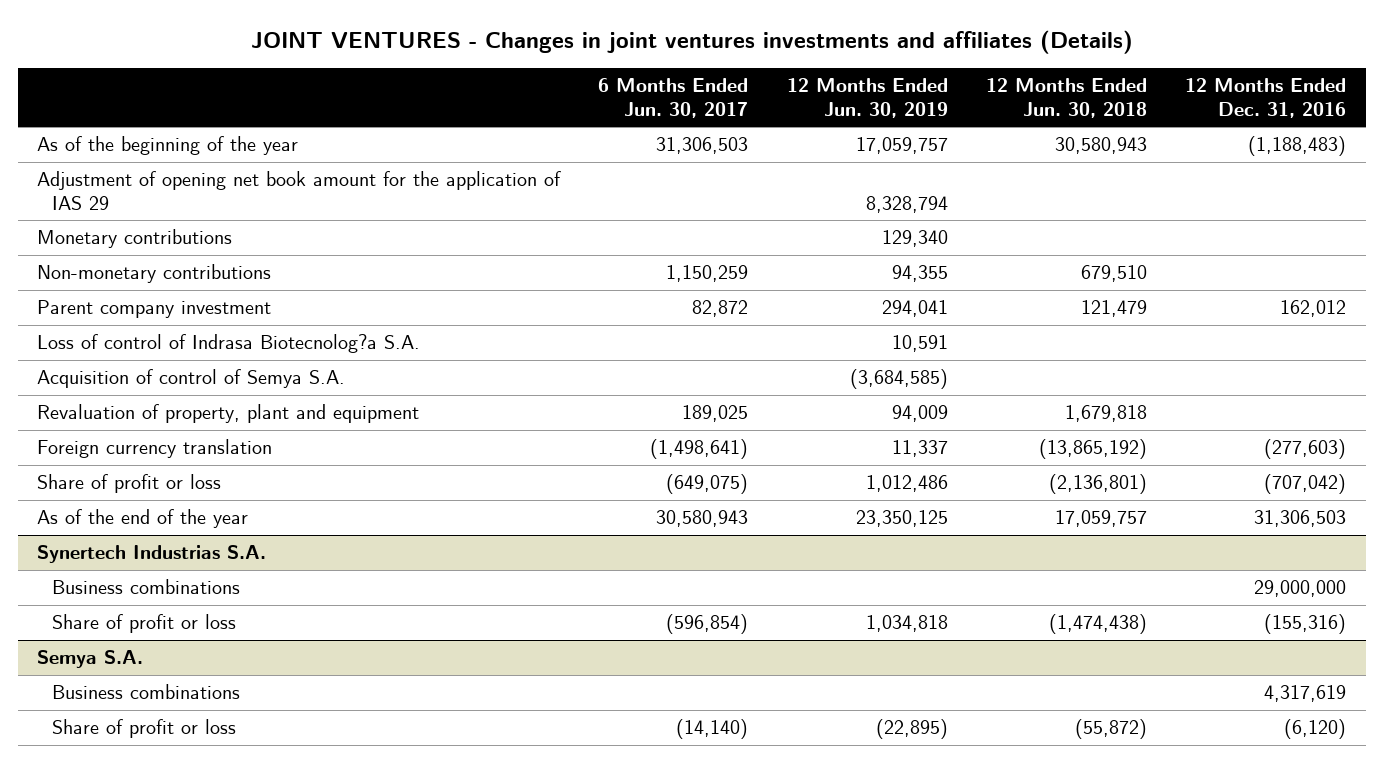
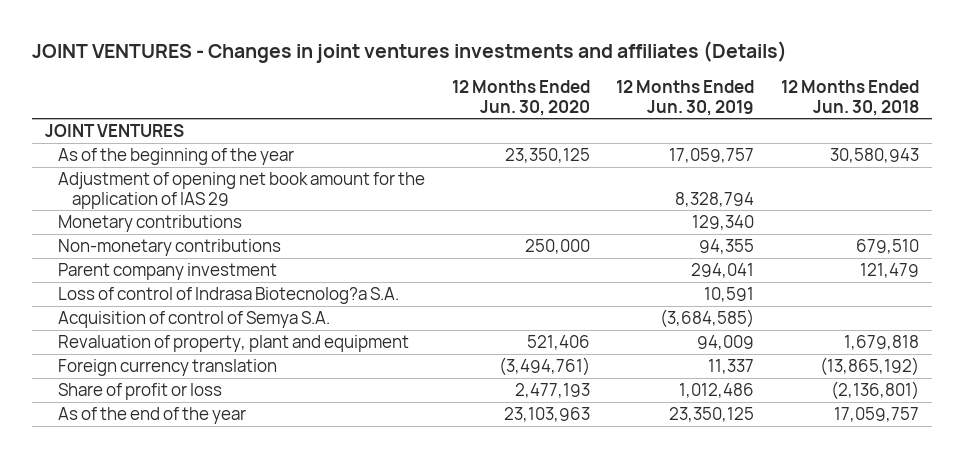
[598,78,749,118] 6 Months Ended Jun. 30, 2017 -> none
[1185,78,1347,118] 12 Months Ended Dec. 31, 2016 -> none
none -> [451,80,590,116] 12 Months Ended Jun. 30, 2020
none -> [44,124,184,138] JOINT VENTURES
[36,545,266,564] Synertech Industrias S.A. -> none
[52,579,241,595] Business combinations -> none
[52,614,237,634] Share of profit or loss -> none
[36,650,143,669] Semya S.A. -> none
[52,684,241,700] Business combinations -> none
[52,719,237,739] Share of profit or loss -> none

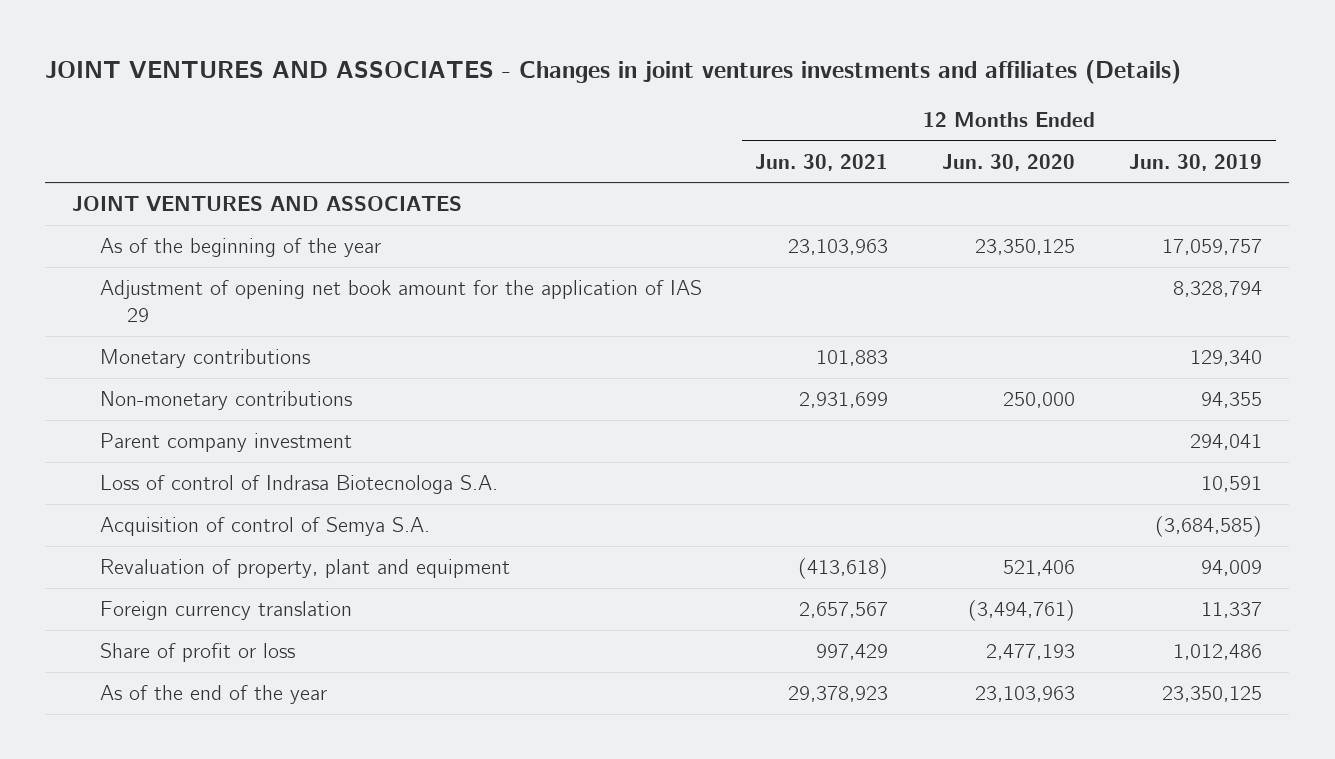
[31,41,787,64] JOINT VENTURES - Changes in joint ventures investments and affiliates (Details) -> [45,59,1182,84] JOINT VENTURES AND ASSOCIATES - Changes in joint ventures investments and affiliates (Details)
[780,80,919,116] 12 Months Ended Jun. 30, 2018 -> none
none -> [755,153,889,171] Jun. 30, 2021
[44,124,184,138] JOINT VENTURES -> [72,196,463,212] JOINT VENTURES AND ASSOCIATES
[58,287,400,305] Loss of control of Indrasa Biotecnolog?a S.A. -> [99,475,498,495] Loss of control of Indrasa Biotecnologa S.A.

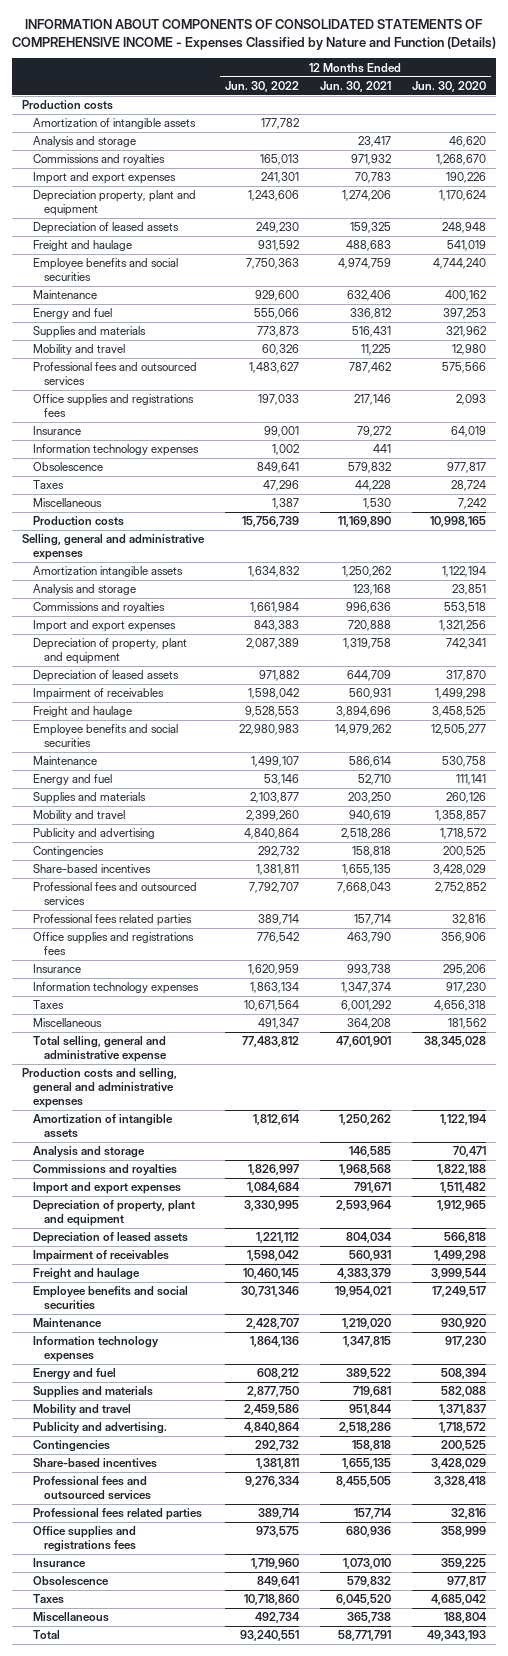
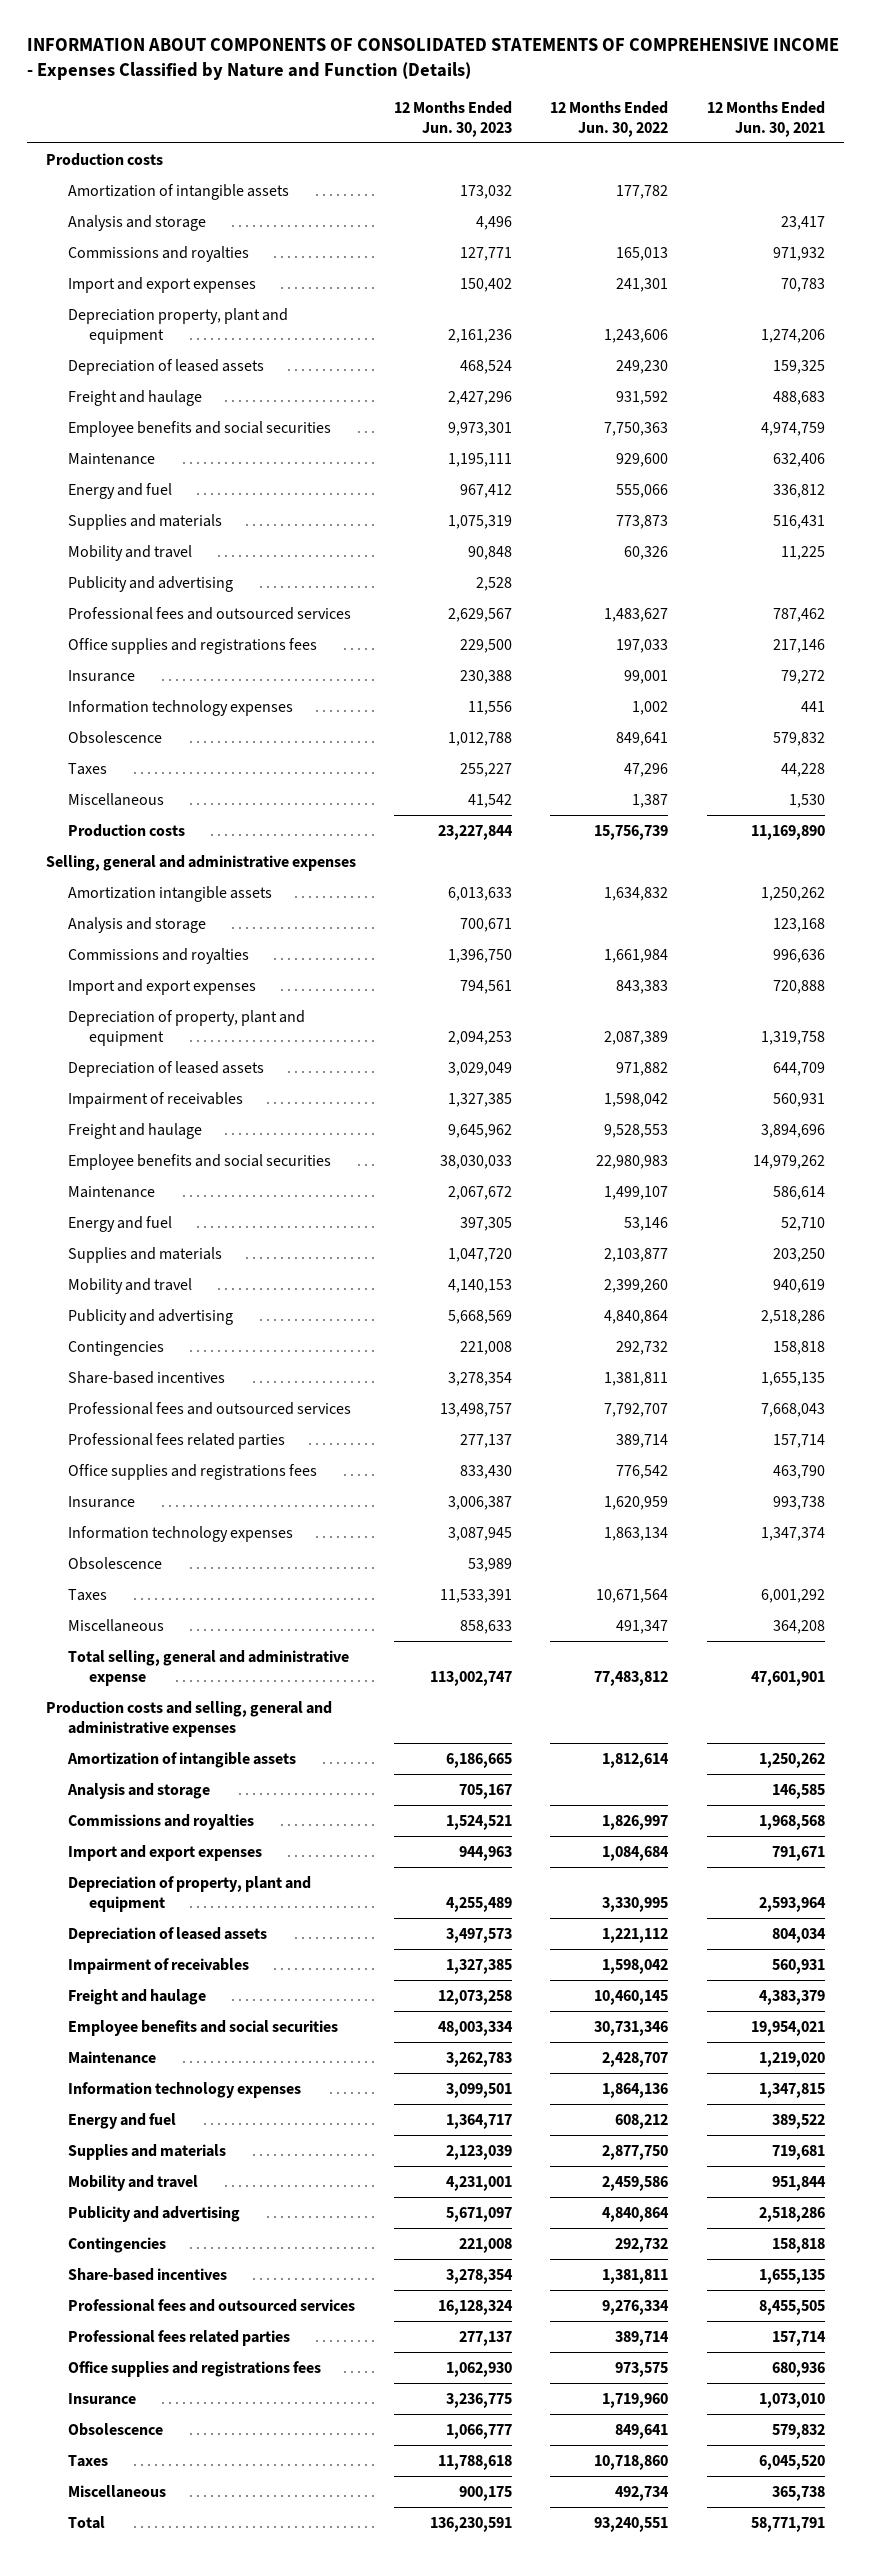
[411,80,486,92] Jun. 30, 2020 -> none
none -> [394,100,513,137] 12 Months Ended Jun. 30, 2023
none -> [67,575,233,592] Publicity and advertising
none -> [67,1556,162,1570] Obsolescence
[33,1422,168,1435] Publicity and advertising. -> [67,2205,240,2222] Publicity and advertising

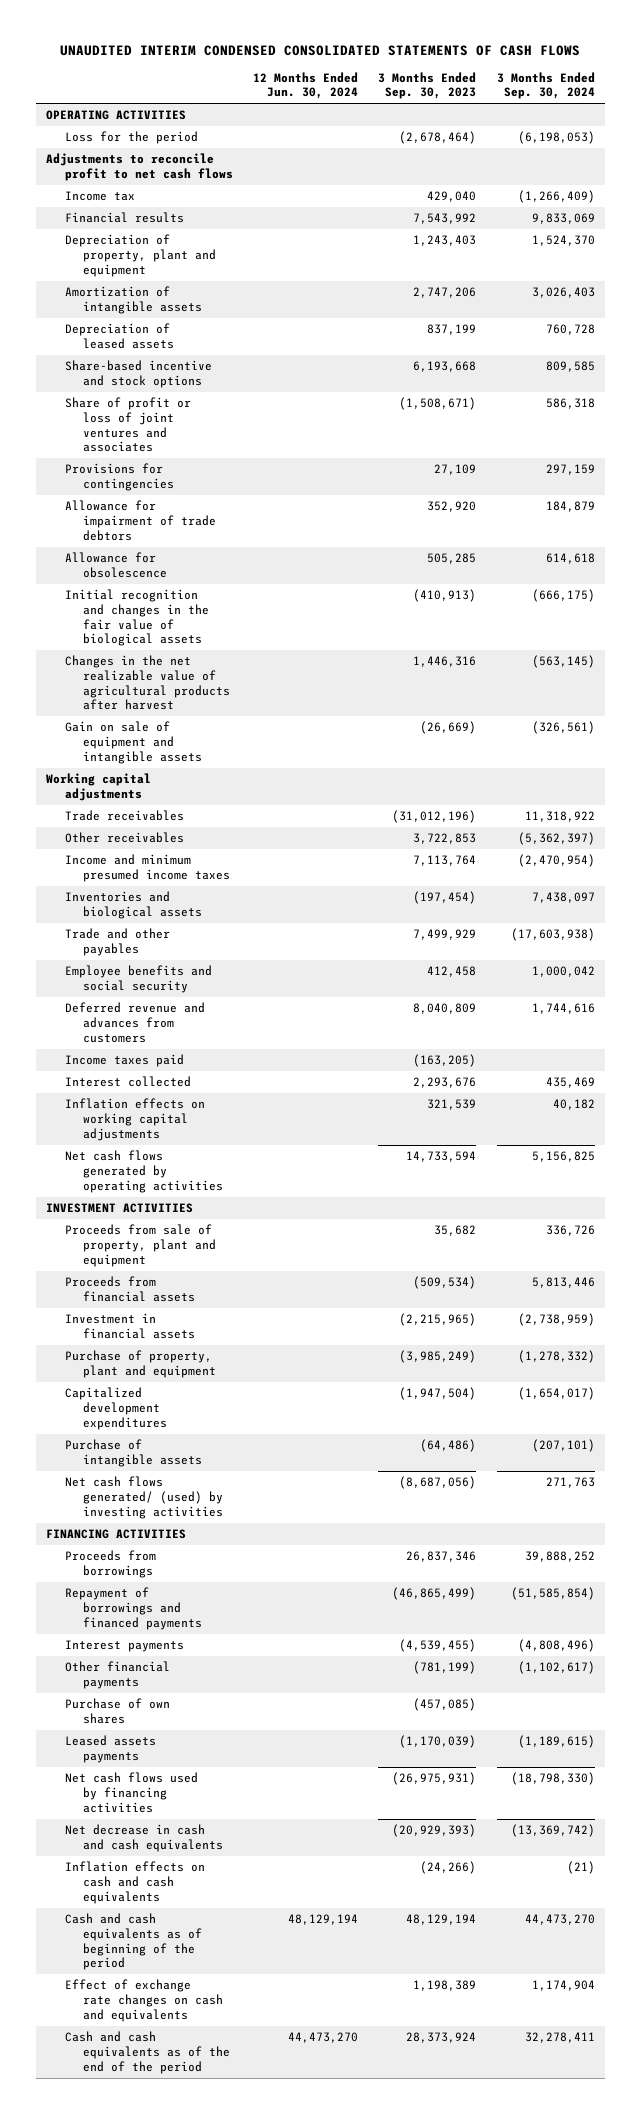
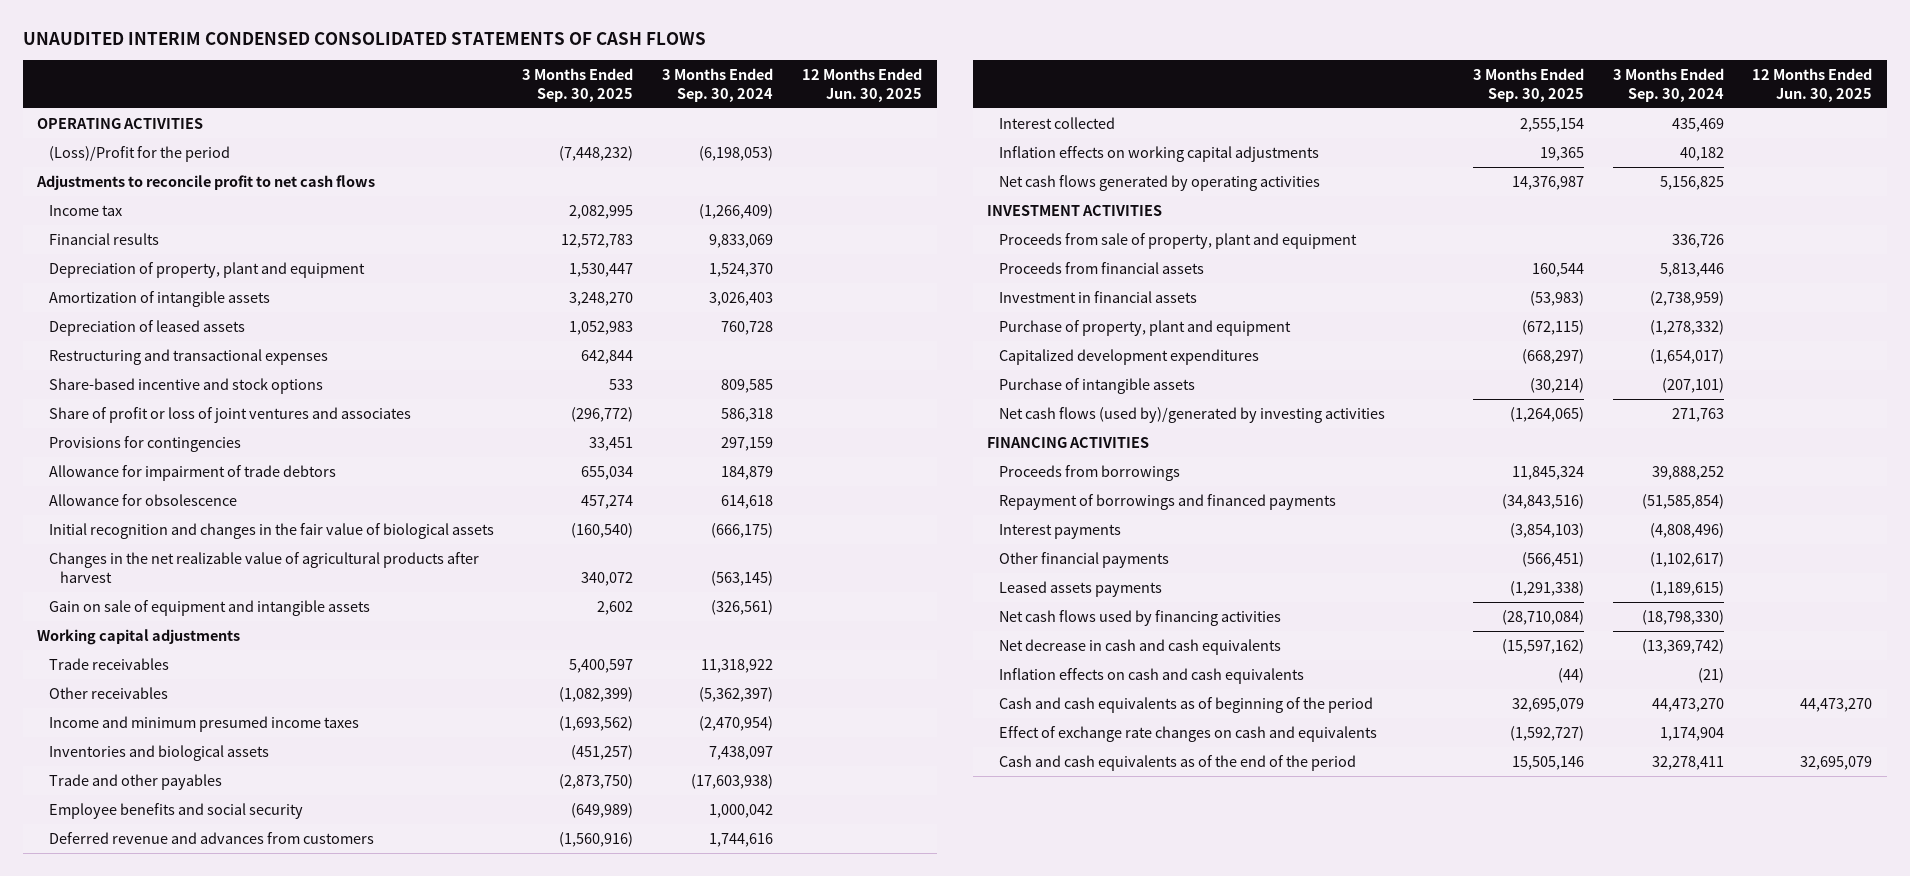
[252,71,358,100] 12 Months Ended Jun. 30, 2024 -> none
[378,71,477,100] 3 Months Ended Sep. 30, 2023 -> none
none -> [522,67,634,102] 3 Months Ended Sep. 30, 2025
none -> [802,67,923,102] 12 Months Ended Jun. 30, 2025
[64,131,198,145] Loss for the period -> [48,145,230,162] (Loss)/Profit for the period
none -> [48,348,328,365] Restructuring and transactional expenses
[64,1054,184,1068] Income taxes paid -> none
[64,1476,224,1519] Net cash flows generated/ (used) by investing activities -> [998,406,1385,423] Net cash flows (used by)/generated by investing activities
[64,1698,170,1724] Purchase of own shares -> none

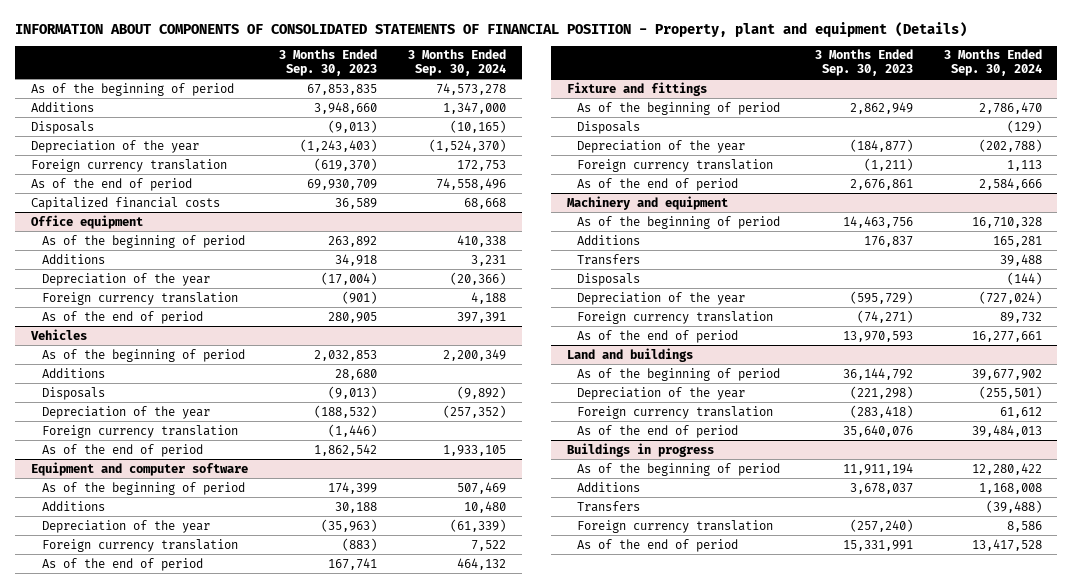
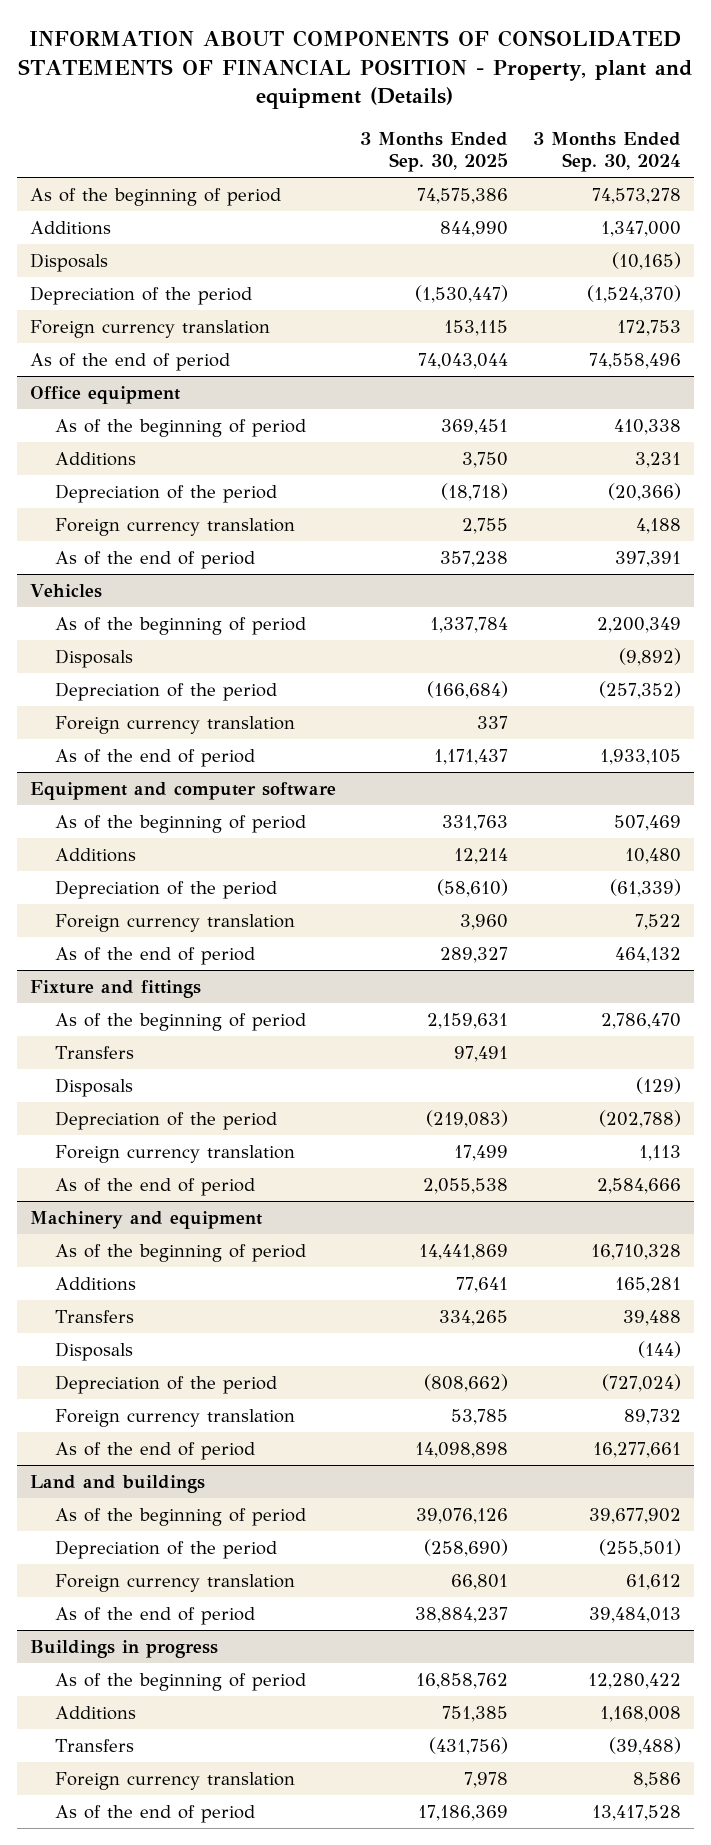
[279,49,378,77] 3 Months Ended Sep. 30, 2023 -> none
none -> [360,131,509,173] 3 Months Ended Sep. 30, 2025
[31,139,200,153] Depreciation of the year -> [29,286,252,306] Depreciation of the period
[31,196,221,210] Capitalized financial costs -> none
[41,272,210,286] Depreciation of the year -> [54,484,277,504] Depreciation of the period
[41,367,105,378] Additions -> none
[41,405,210,419] Depreciation of the year -> [54,682,277,702] Depreciation of the period
[41,519,210,533] Depreciation of the year -> [54,880,277,900] Depreciation of the period
none -> [54,1046,134,1060] Transfers
[577,139,746,153] Depreciation of the year -> [54,1111,277,1131] Depreciation of the period
[577,291,746,305] Depreciation of the year -> [54,1375,277,1395] Depreciation of the period
[577,386,746,400] Depreciation of the year -> [54,1540,277,1560] Depreciation of the period

